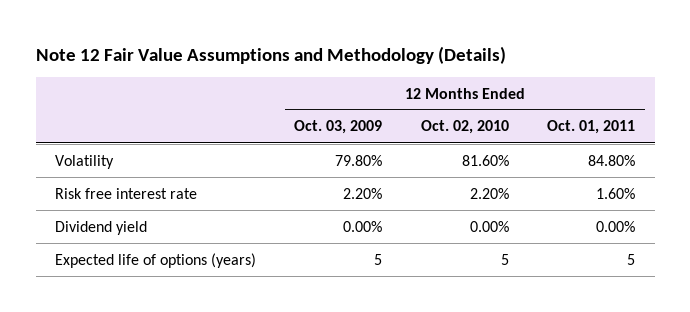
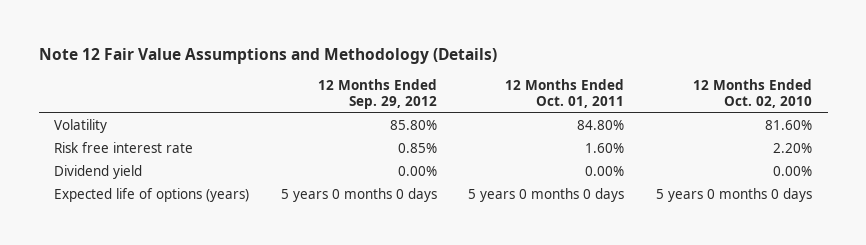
[294,120,383,135] Oct. 03, 2009 -> none
none -> [317,78,437,110] 12 Months Ended Sep. 29, 2012
[500,253,509,265] 5 -> [655,188,812,203] 5 years 0 months 0 days
[627,253,636,265] 5 -> [468,188,625,203] 5 years 0 months 0 days

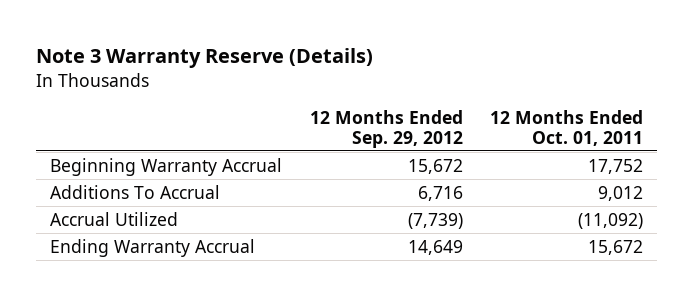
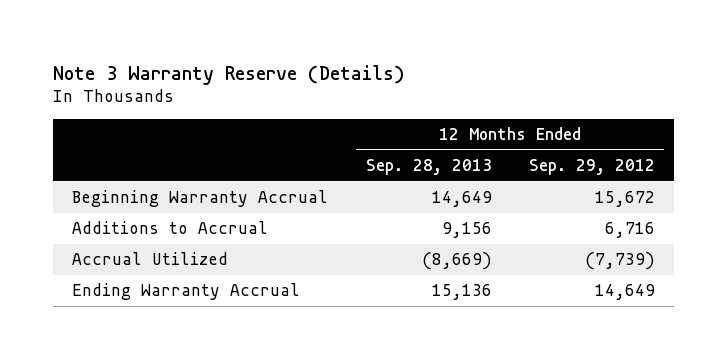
[489,109,643,146] 12 Months Ended Oct. 01, 2011 -> none
none -> [365,159,492,176] Sep. 28, 2013
[50,184,221,199] Additions To Accrual -> [72,221,269,235] Additions to Accrual

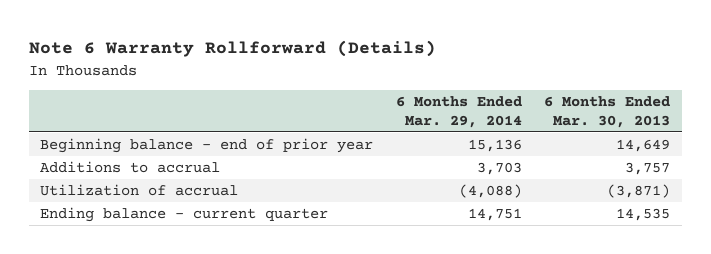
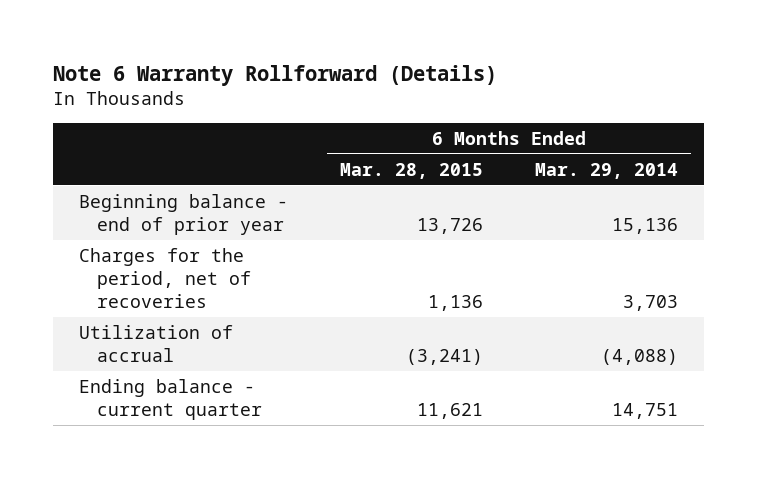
[544,96,671,128] 6 Months Ended Mar. 30, 2013 -> none
none -> [340,162,484,179] Mar. 28, 2015
[40,161,221,174] Additions to accrual -> [79,247,252,308] Charges for the period, net of recoveries

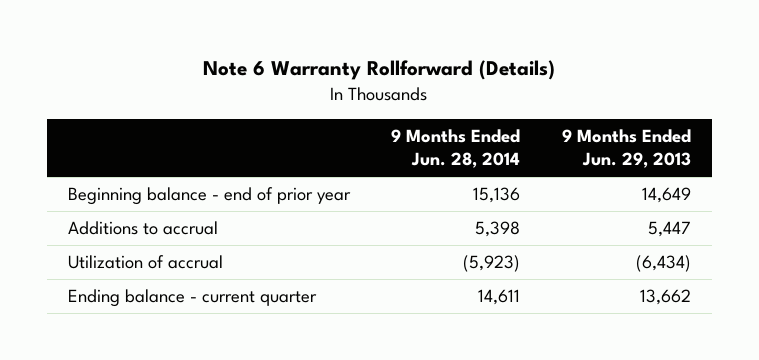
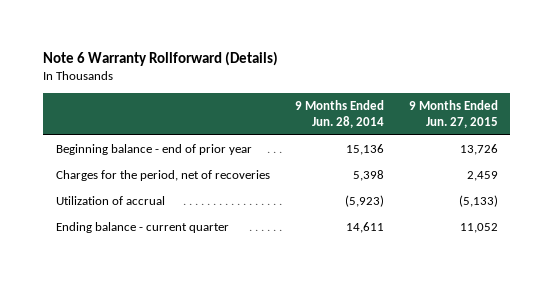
[562,128,692,168] 9 Months Ended Jun. 29, 2013 -> none
none -> [408,100,498,129] 9 Months Ended Jun. 27, 2015
[67,221,218,236] Additions to accrual -> [55,170,270,182] Charges for the period, net of recoveries

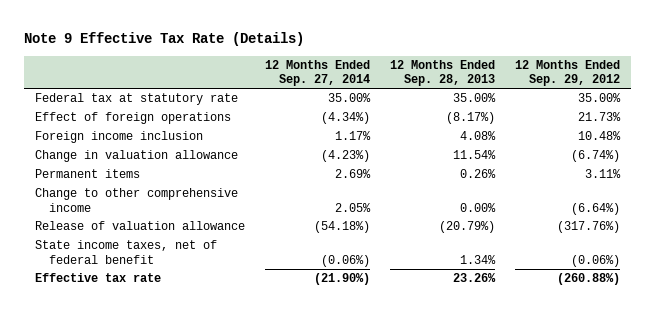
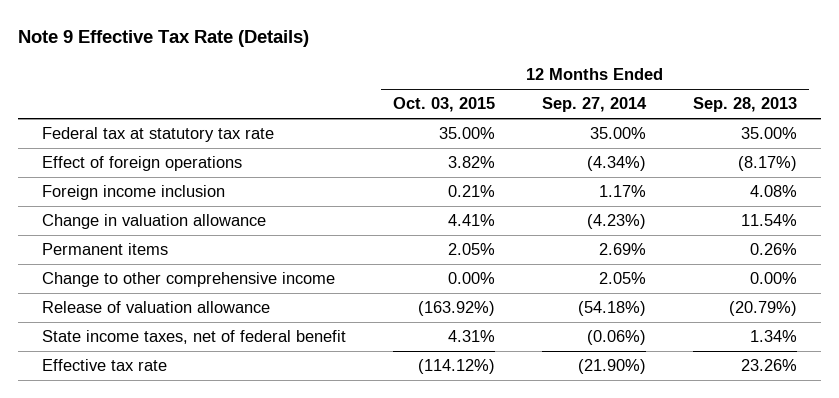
[515,59,621,87] 12 Months Ended Sep. 29, 2012 -> none
none -> [392,97,495,113] Oct. 03, 2015
[34,93,238,106] Federal tax at statutory rate -> [41,127,274,143] Federal tax at statutory tax rate

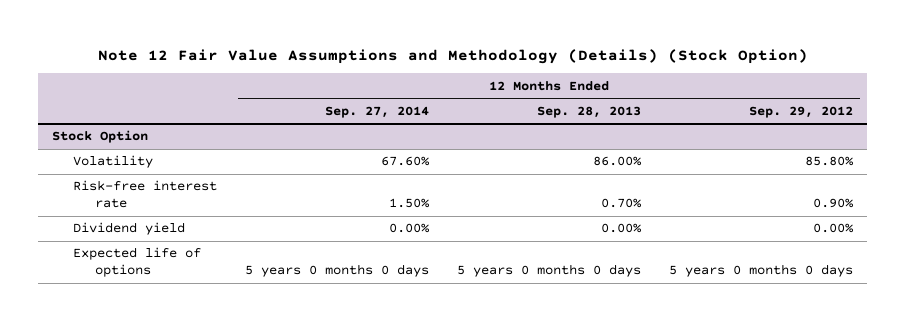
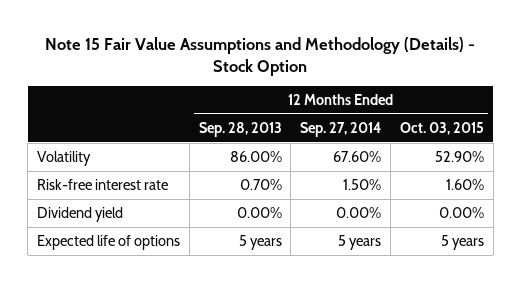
[97,48,808,64] Note 12 Fair Value Assumptions and Methodology (Details) (Stock Option) -> [45,36,476,76] Note 15 Fair Value Assumptions and Methodology (Details) - Stock Option
[749,105,854,118] Sep. 29, 2012 -> none
none -> [399,121,484,135] Oct. 03, 2015
[52,130,149,144] Stock Option -> none
[245,264,430,278] 5 years 0 months 0 days -> [338,234,382,250] 5 years
[457,264,642,278] 5 years 0 months 0 days -> [238,234,282,250] 5 years

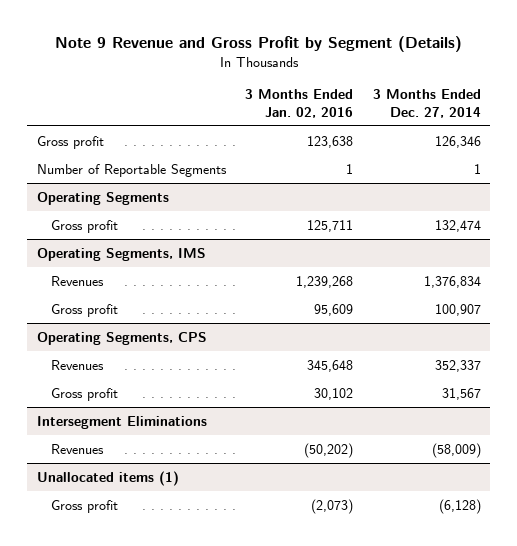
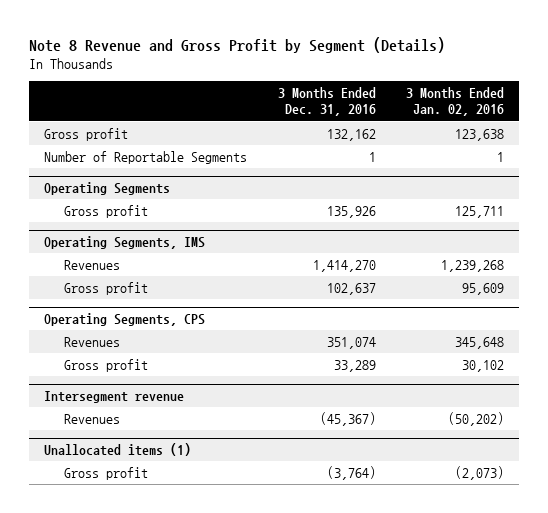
[54,36,462,53] Note 9 Revenue and Gross Profit by Segment (Details) -> [29,36,446,53] Note 8 Revenue and Gross Profit by Segment (Details)
[372,89,481,118] 3 Months Ended Dec. 27, 2014 -> none
none -> [277,87,376,117] 3 Months Ended Dec. 31, 2016
[36,415,207,429] Intersegment Eliminations -> [44,391,185,404] Intersegment revenue

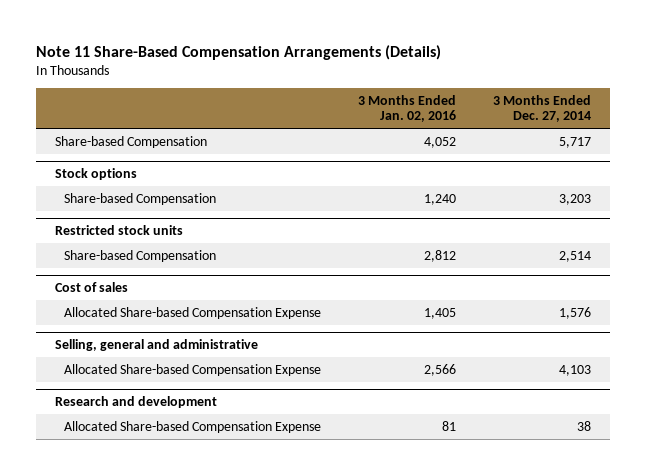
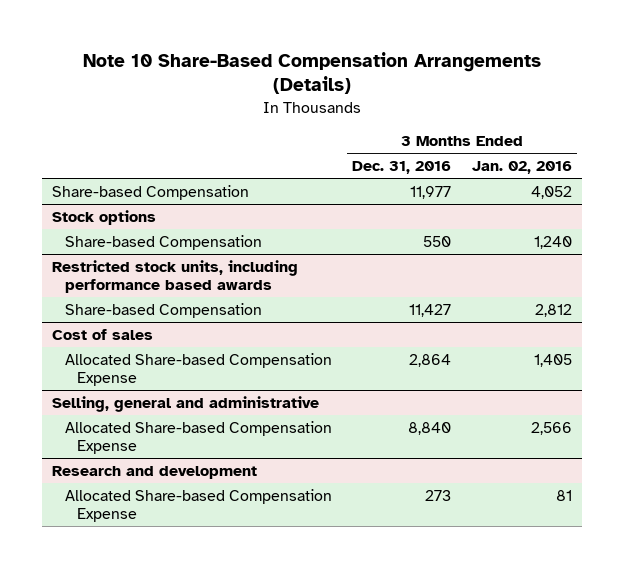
[36,44,442,60] Note 11 Share-Based Compensation Arrangements (Details) -> [82,51,541,95] Note 10 Share-Based Compensation Arrangements (Details)
[493,94,592,123] 3 Months Ended Dec. 27, 2014 -> none
none -> [352,161,452,175] Dec. 31, 2016
[54,225,183,236] Restricted stock units -> [52,259,299,294] Restricted stock units, including performance based awards

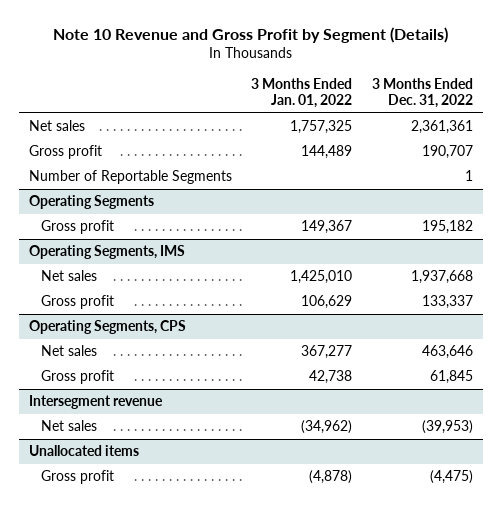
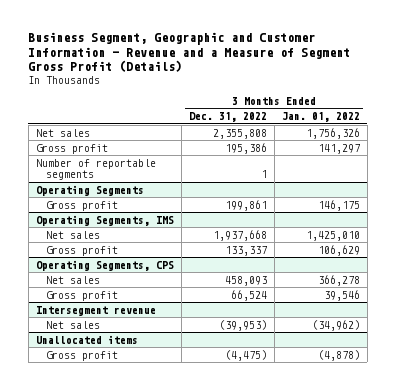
[52,27,448,44] Note 10 Revenue and Gross Profit by Segment (Details) -> [28,32,351,73] Business Segment, Geographic and Customer Information - Revenue and a Measure of Segment Gross Profit (Details)
[290,120,353,135] 1,757,325 -> [305,127,360,139] 1,756,326
[410,120,473,135] 2,361,361 -> [212,128,267,139] 2,355,808
[301,145,353,160] 144,489 -> [317,143,360,154] 141,297
[421,145,473,160] 190,707 -> [224,142,267,154] 195,386
[28,170,232,185] Number of Reportable Segments -> [35,158,156,181] Number of reportable segments
[301,220,353,235] 149,367 -> [317,199,360,211] 146,175
[421,220,473,235] 195,182 -> [224,199,267,211] 199,861
[301,345,353,360] 367,277 -> [317,274,360,286] 366,278
[421,345,473,360] 463,646 -> [224,275,267,286] 458,093
[309,370,353,385] 42,738 -> [323,289,360,301] 39,546
[429,370,473,385] 61,845 -> [230,289,267,301] 66,524

